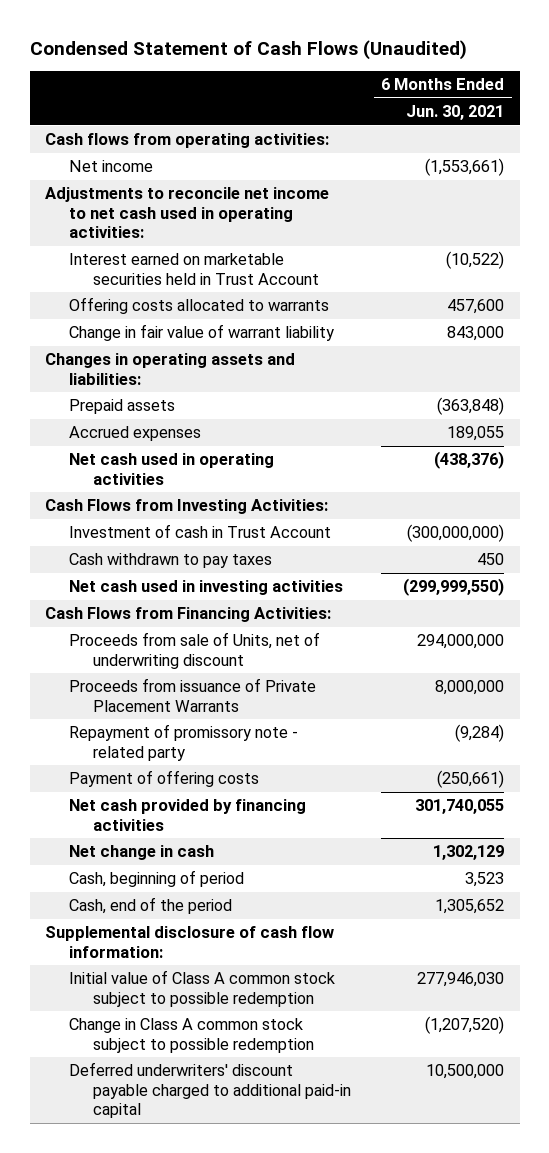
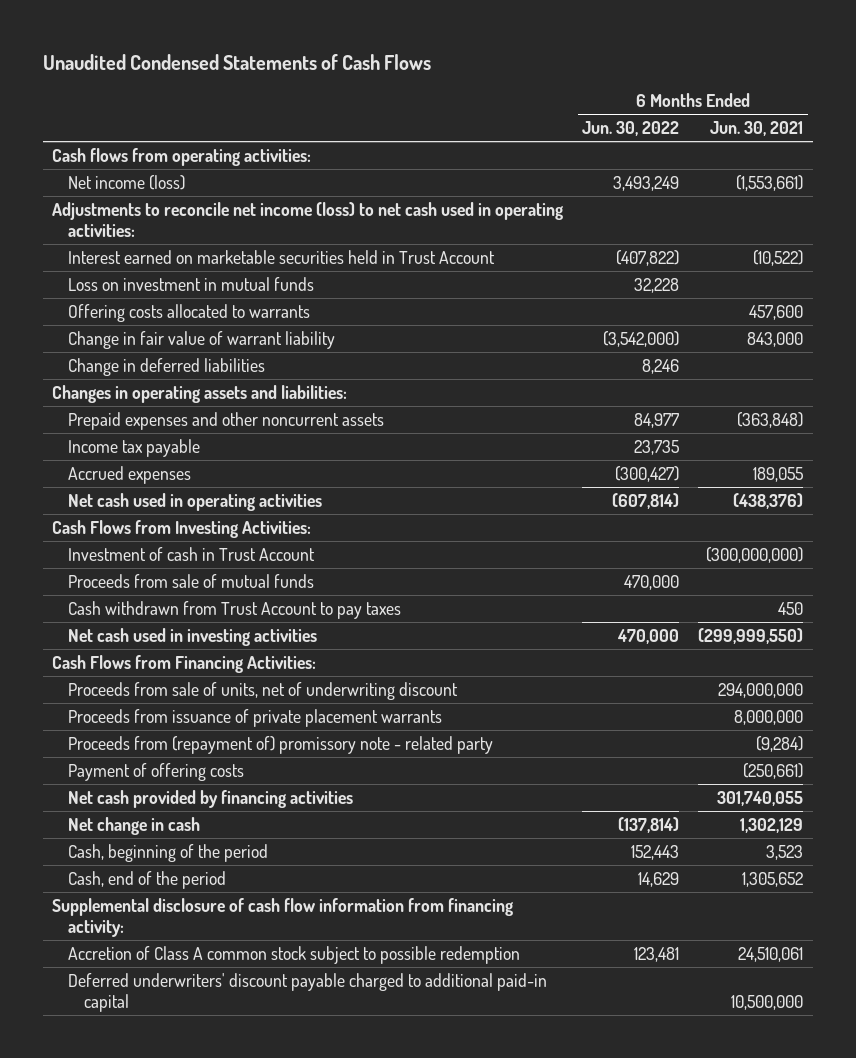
[29,40,467,61] Condensed Statement of Cash Flows (Unaudited) -> [43,54,432,71] Unaudited Condensed Statements of Cash Flows
none -> [582,121,680,137] Jun. 30, 2022
[68,160,153,173] Net income -> [68,174,186,190] Net income (loss)
[44,187,329,239] Adjustments to reconcile net income to net cash used in operating activities: -> [52,201,564,238] Adjustments to reconcile net income (loss) to net cash used in operating activities:
none -> [68,276,315,291] Loss on investment in mutual funds
none -> [68,357,266,376] Change in deferred liabilities
[68,399,175,415] Prepaid assets -> [68,411,385,430] Prepaid expenses and other noncurrent assets
none -> [68,438,201,457] Income tax payable
none -> [68,573,315,588] Proceeds from sale of mutual funds
[68,553,272,569] Cash withdrawn to pay taxes -> [68,600,402,619] Cash withdrawn from Trust Account to pay taxes
[68,632,320,669] Proceeds from sale of Units, net of underwriting discount -> [68,681,459,700] Proceeds from sale of units, net of underwriting discount
[68,678,316,712] Proceeds from issuance of Private Placement Warrants -> [68,708,443,727] Proceeds from issuance of private placement warrants
[68,724,298,761] Repayment of promissory note - related party -> [68,735,494,754] Proceeds from (repayment of) promissory note - related party
[68,870,244,888] Cash, beginning of period -> [68,843,269,862] Cash, beginning of the period
[68,1018,315,1053] Change in Class A common stock subject to possible redemption -> none
[44,926,334,958] Supplemental disclosure of cash flow information: -> [52,897,514,938] Supplemental disclosure of cash flow information from financing activity:
[68,970,335,1007] Initial value of Class A common stock subject to possible redemption -> [68,945,521,964] Accretion of Class A common stock subject to possible redemption
[417,972,505,988] 277,946,030 -> [738,946,804,962] 24,510,061

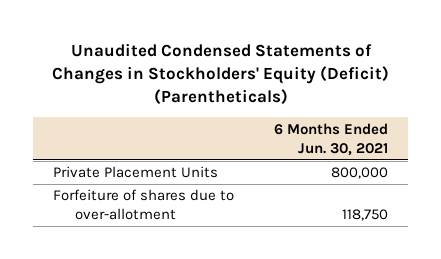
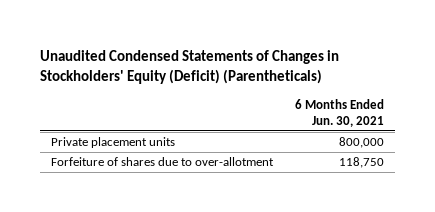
[53,166,219,179] Private Placement Units -> [51,137,176,149] Private placement units

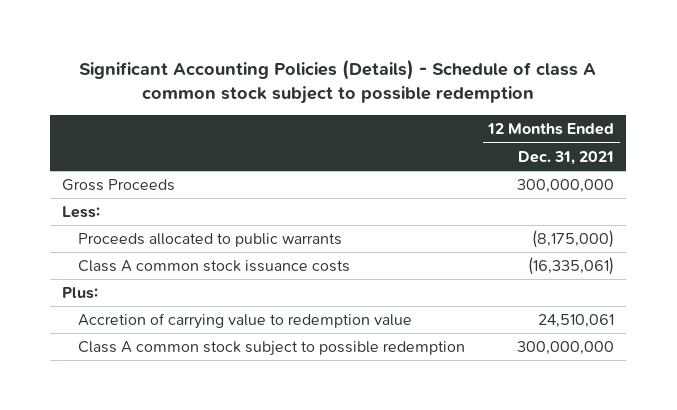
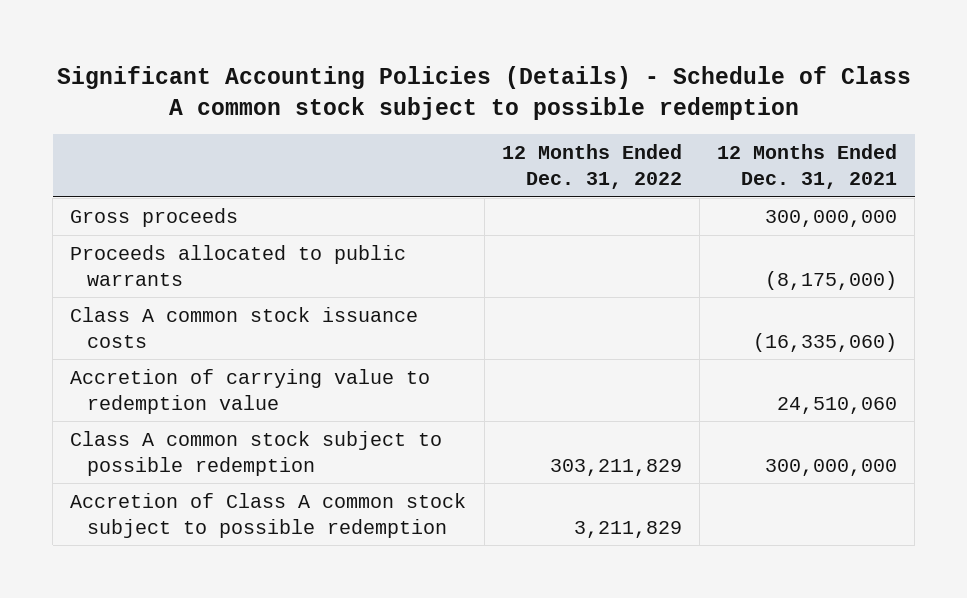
[79,58,597,105] Significant Accounting Policies (Details) - Schedule of class A common stock subject to possible redemption -> [56,65,911,120] Significant Accounting Policies (Details) - Schedule of Class A common stock subject to possible redemption
none -> [501,144,682,190] 12 Months Ended Dec. 31, 2022
[62,206,101,219] Less: -> none
[62,179,176,192] Gross Proceeds -> [70,207,239,227] Gross proceeds
[62,287,99,300] Plus: -> none
[528,257,615,276] (16,335,061) -> [752,332,897,352] (16,335,060)
[538,314,615,329] 24,510,061 -> [776,396,897,414] 24,510,060
none -> [70,492,467,538] Accretion of Class A common stock subject to possible redemption

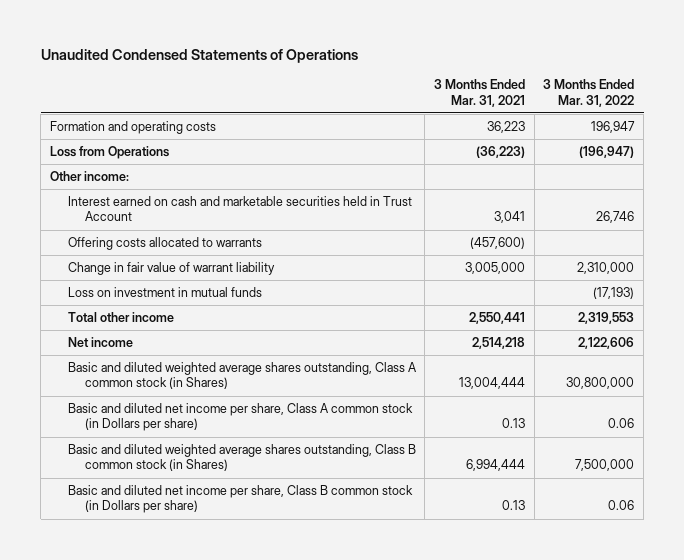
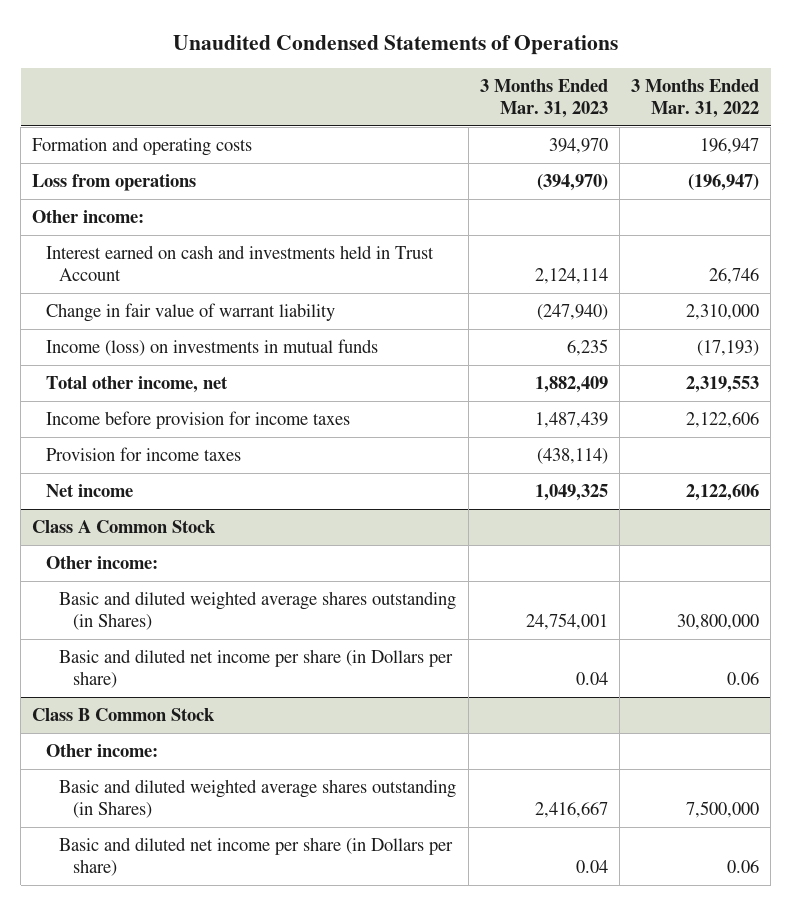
[433,79,525,107] 3 Months Ended Mar. 31, 2021 -> none
none -> [479,79,608,119] 3 Months Ended Mar. 31, 2023
[49,146,169,160] Loss from Operations -> [32,173,197,191] Loss from operations
[67,237,262,251] Offering costs allocated to warrants -> none
[67,196,412,222] Interest earned on cash and marketable securities held in Trust Account -> [45,244,434,282] Interest earned on cash and investments held in Trust Account
[67,287,262,298] Loss on investment in mutual funds -> [45,338,378,356] Income (loss) on investments in mutual funds
[67,312,174,323] Total other income -> [45,375,228,393] Total other income, net
none -> [45,410,350,429] Income before provision for income taxes
none -> [45,446,241,461] Provision for income taxes
none -> [32,519,217,533] Class A Common Stock
none -> [45,555,158,569] Other income:
[67,362,417,390] Basic and diluted weighted average shares outstanding, Class A common stock (in Shares) -> [59,590,457,631] Basic and diluted weighted average shares outstanding (in Shares)
[67,403,413,432] Basic and diluted net income per share, Class A common stock (in Dollars per share) -> [59,648,454,689] Basic and diluted net income per share (in Dollars per share)
none -> [32,707,216,721] Class B Common Stock
none -> [45,743,158,757] Other income:
[67,444,416,472] Basic and diluted weighted average shares outstanding, Class B common stock (in Shares) -> [59,778,457,819] Basic and diluted weighted average shares outstanding (in Shares)
[67,485,413,514] Basic and diluted net income per share, Class B common stock (in Dollars per share) -> [59,836,454,877] Basic and diluted net income per share (in Dollars per share)

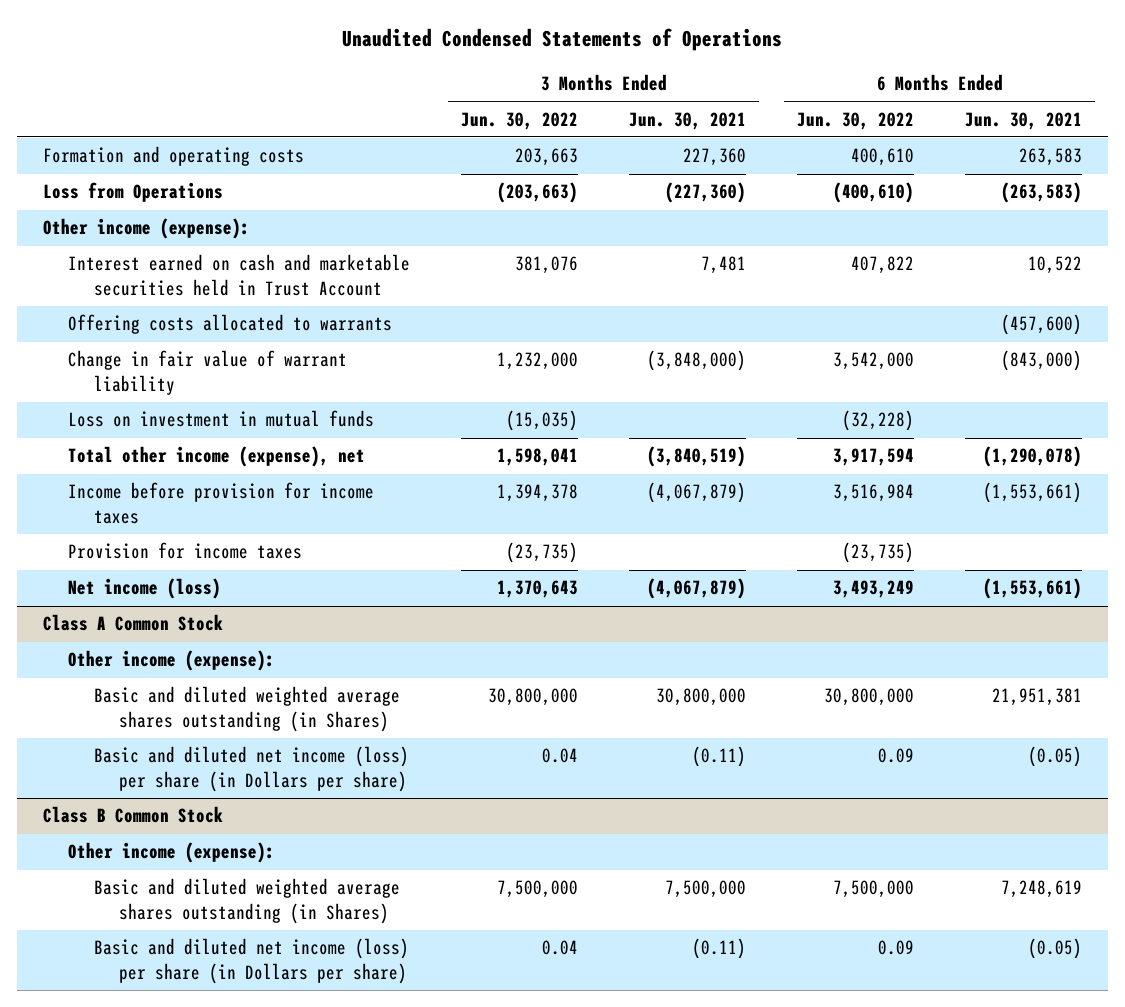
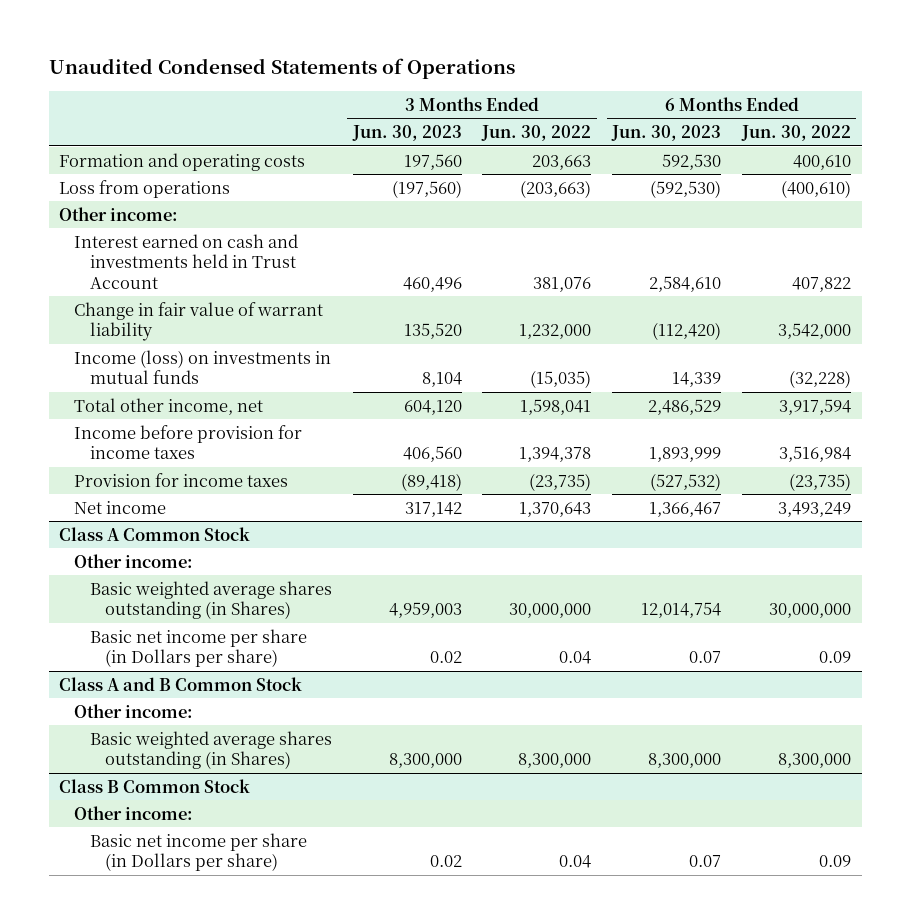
[629,111,747,130] Jun. 30, 2021 -> none
[965,111,1083,130] Jun. 30, 2021 -> none
none -> [351,125,462,142] Jun. 30, 2023
none -> [611,125,722,142] Jun. 30, 2023
[68,314,393,335] Offering costs allocated to warrants -> none
[42,182,223,203] Loss from Operations -> [59,179,231,198] Loss from operations
[42,218,250,240] Other income (expense): -> [59,206,179,221] Other income:
[68,254,411,296] Interest earned on cash and marketable securities held in Trust Account -> [74,233,299,289] Interest earned on cash and investments held in Trust Account
[68,410,375,428] Loss on investment in mutual funds -> [74,349,332,385] Income (loss) on investments in mutual funds
[68,446,366,468] Total other income (expense), net -> [74,397,264,415] Total other income, net
[68,578,222,600] Net income (loss) -> [74,500,167,514] Net income
[68,650,276,672] Other income (expense): -> [74,553,194,568] Other income:
[93,686,400,732] Basic and diluted weighted average shares outstanding (in Shares) -> [89,580,332,620] Basic weighted average shares outstanding (in Shares)
[488,688,579,707] 30,800,000 -> [509,603,592,619] 30,000,000
[824,688,915,707] 30,800,000 -> [769,603,852,619] 30,000,000
[93,746,409,792] Basic and diluted net income (loss) per share (in Dollars per share) -> [89,628,307,668] Basic net income per share (in Dollars per share)
none -> [59,676,303,691] Class A and B Common Stock
none -> [74,703,194,718] Other income:
none -> [89,730,332,770] Basic weighted average shares outstanding (in Shares)
[93,878,400,924] Basic and diluted weighted average shares outstanding (in Shares) -> none
[68,842,276,864] Other income (expense): -> [74,805,194,820] Other income:
[93,938,409,984] Basic and diluted net income (loss) per share (in Dollars per share) -> [89,832,307,872] Basic net income per share (in Dollars per share)

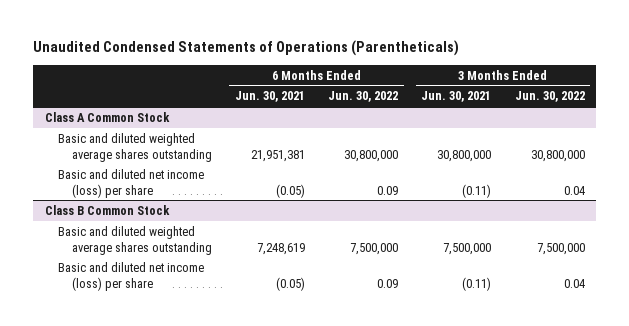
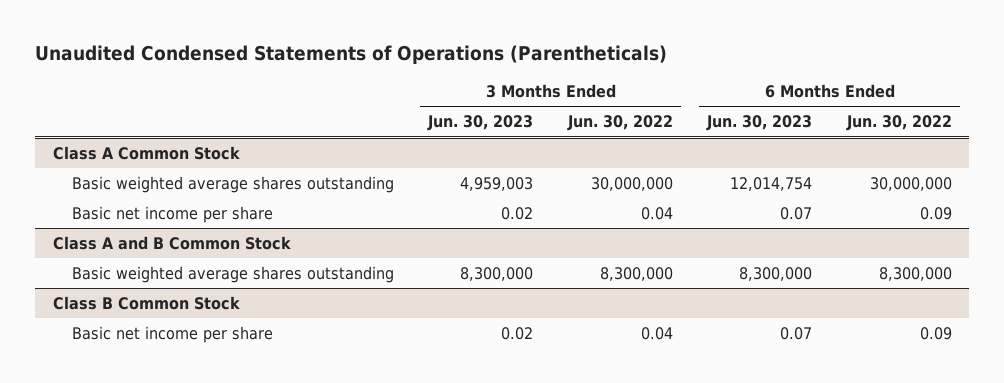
[234,91,305,103] Jun. 30, 2021 -> none
[421,91,492,103] Jun. 30, 2021 -> none
none -> [427,115,534,132] Jun. 30, 2023
none -> [706,115,813,132] Jun. 30, 2023
[58,132,212,162] Basic and diluted weighted average shares outstanding -> [72,175,395,193] Basic weighted average shares outstanding
[344,149,399,162] 30,800,000 -> [869,176,952,191] 30,000,000
[530,149,585,162] 30,800,000 -> [590,176,673,191] 30,000,000
[58,168,205,198] Basic and diluted net income (loss) per share -> [72,205,274,223] Basic net income per share
none -> [52,235,291,250] Class A and B Common Stock
none -> [72,265,395,283] Basic weighted average shares outstanding
[58,225,212,255] Basic and diluted weighted average shares outstanding -> none
[58,261,205,291] Basic and diluted net income (loss) per share -> [72,325,274,343] Basic net income per share

